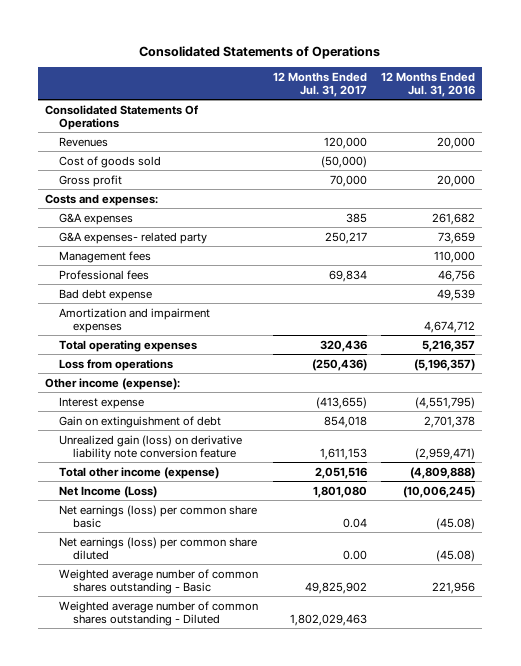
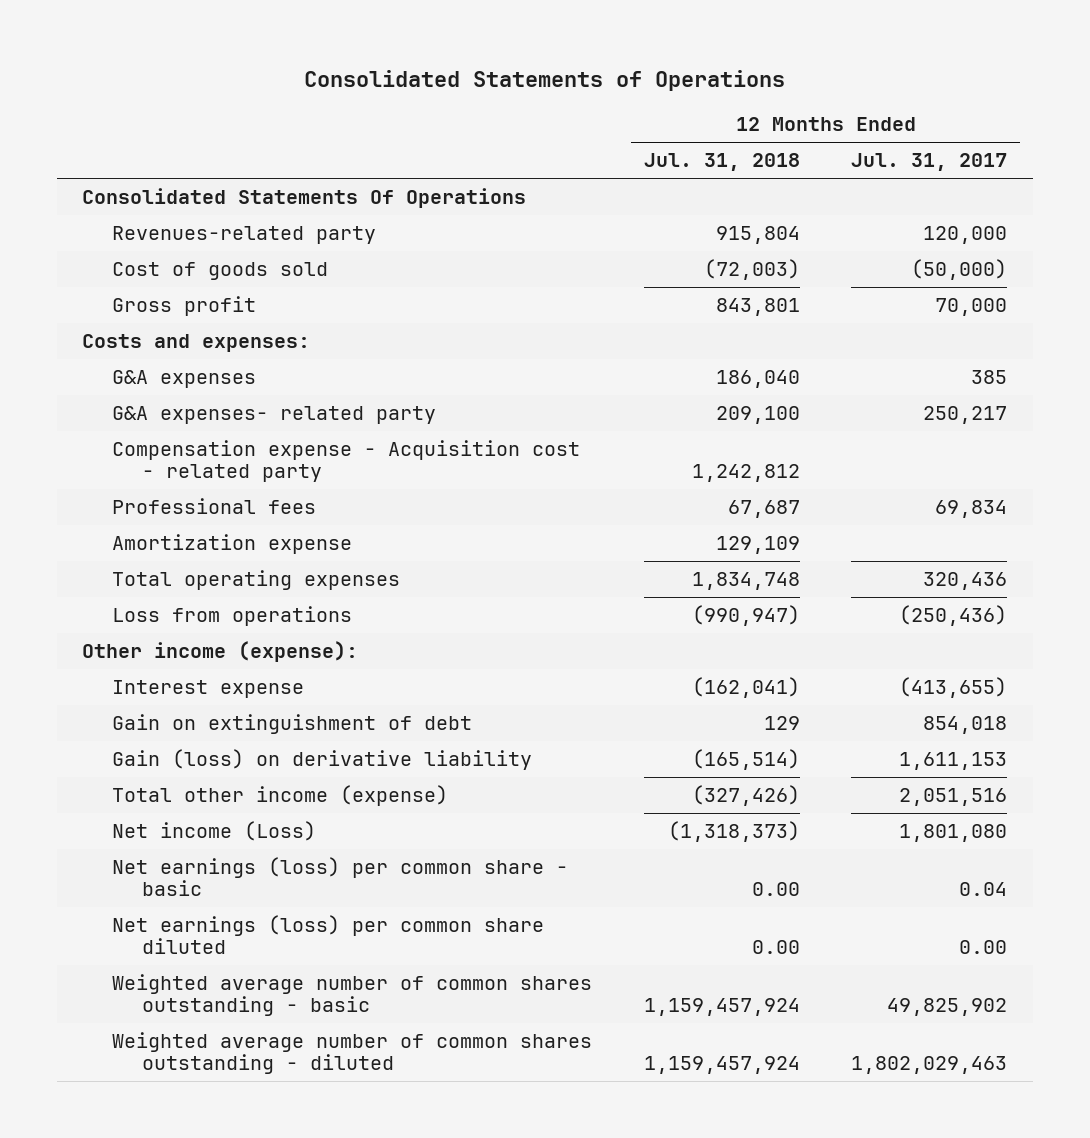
[381,71,476,97] 12 Months Ended Jul. 31, 2016 -> none
none -> [643,153,800,172] Jul. 31, 2018
[59,136,109,147] Revenues -> none
none -> [112,226,377,245] Revenues-related party
[59,250,152,263] Management fees -> none
none -> [112,440,581,483] Compensation expense - Acquisition cost - related party
[59,288,153,301] Bad debt expense -> none
[59,307,211,333] Amortization and impairment expenses -> none
none -> [112,534,353,555] Amortization expense
[59,434,243,460] Unrealized gain (loss) on derivative liability note conversion feature -> [112,749,533,771] Gain (loss) on derivative liability
[59,485,158,498] Net Income (Loss) -> [112,821,317,842] Net income (Loss)
[59,504,258,528] Net earnings (loss) per common share basic -> [112,857,569,897] Net earnings (loss) per common share - basic
[59,568,259,594] Weighted average number of common shares outstanding - Basic -> [112,974,593,1017] Weighted average number of common shares outstanding - basic
[59,600,259,626] Weighted average number of common shares outstanding - Diluted -> [112,1032,593,1075] Weighted average number of common shares outstanding - diluted

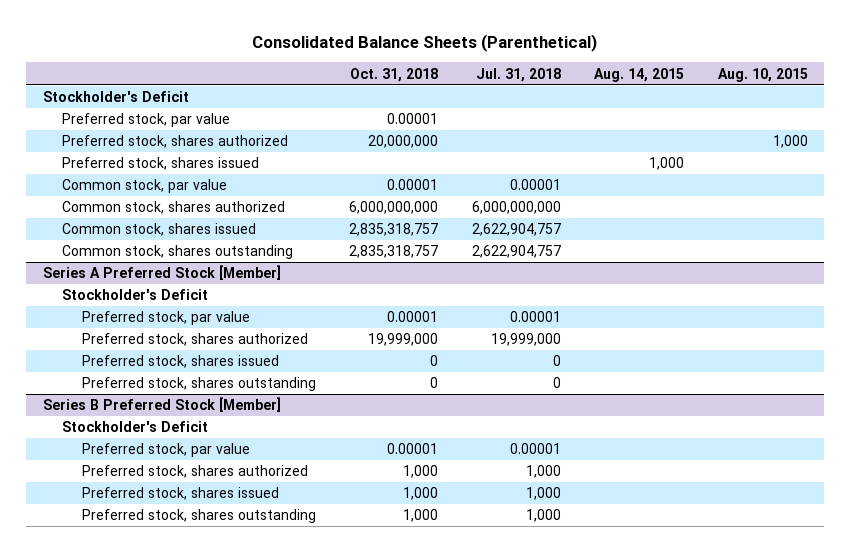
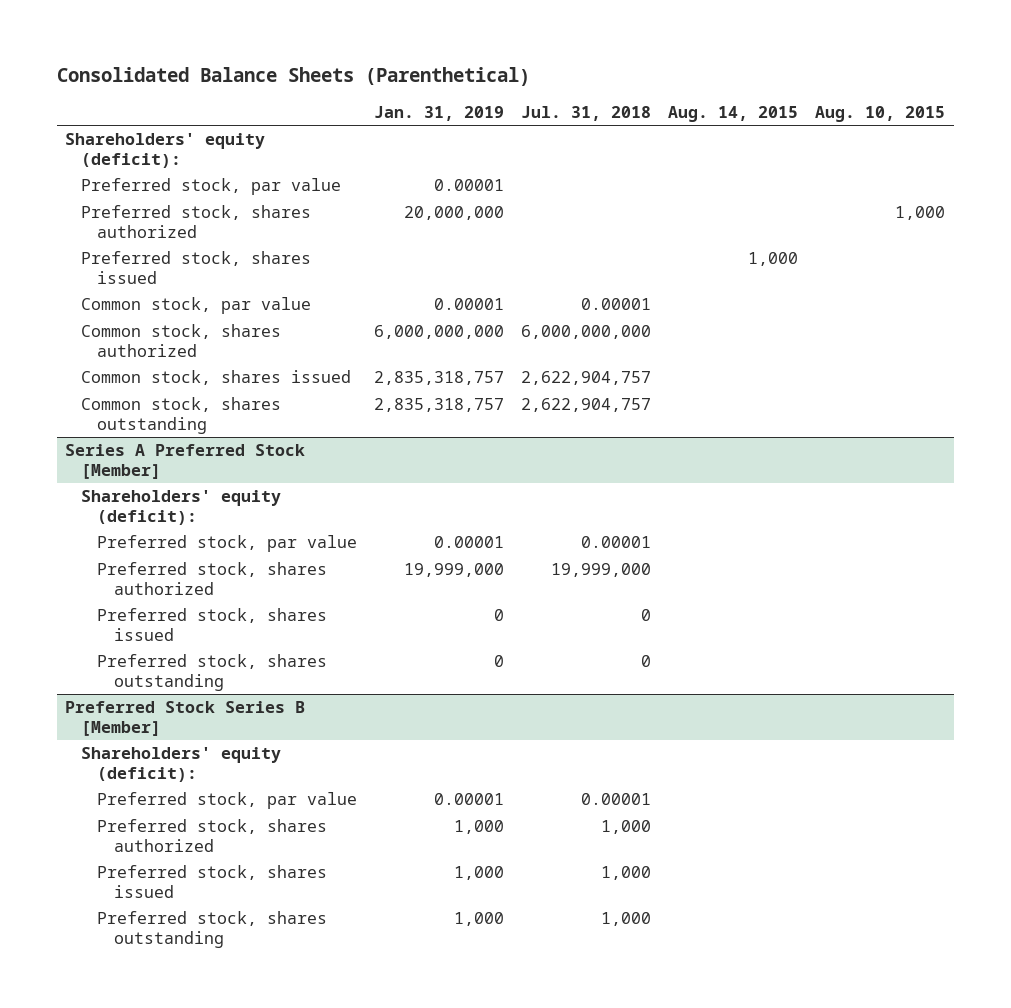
[350,67,439,82] Oct. 31, 2018 -> none
none -> [374,105,505,121] Jan. 31, 2019
[42,91,189,103] Stockholder's Deficit -> [65,133,266,168] Shareholders' equity (deficit):
[62,289,209,301] Stockholder's Deficit -> [81,490,282,525] Shareholders' equity (deficit):
[42,397,281,413] Series B Preferred Stock [Member] -> [65,701,306,736] Preferred Stock Series B [Member]
[62,421,209,433] Stockholder's Deficit -> [81,747,282,782] Shareholders' equity (deficit):

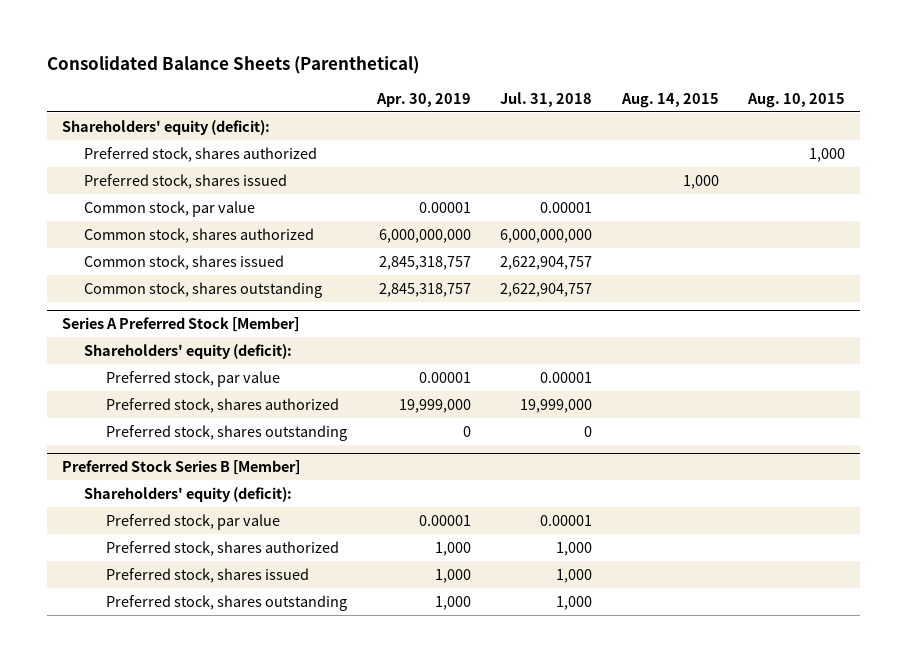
[374,105,505,121] Jan. 31, 2019 -> none
none -> [375,92,471,107] Apr. 30, 2019
[81,178,342,196] Preferred stock, par value -> none
[97,608,328,641] Preferred stock, shares issued -> none

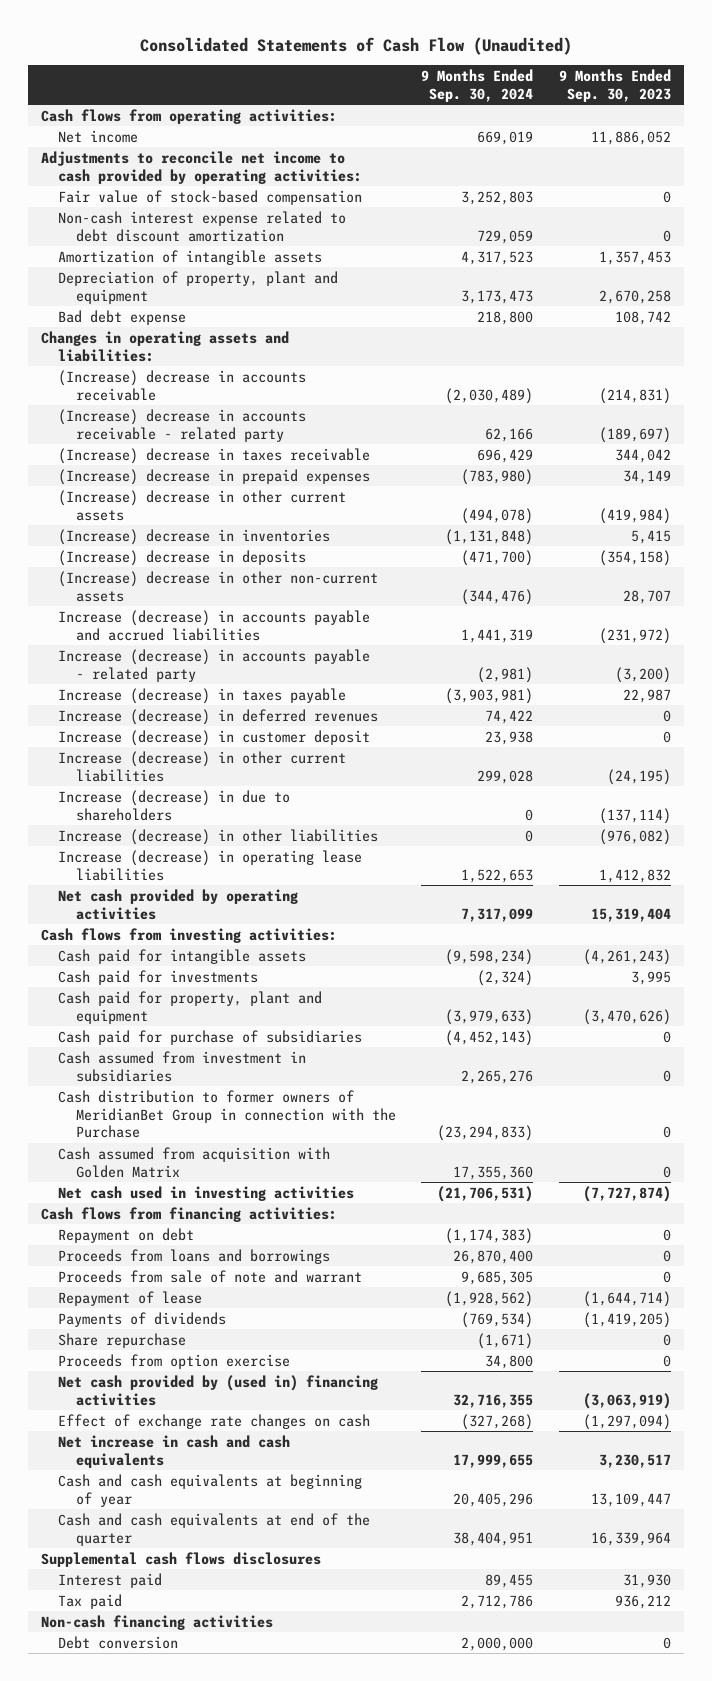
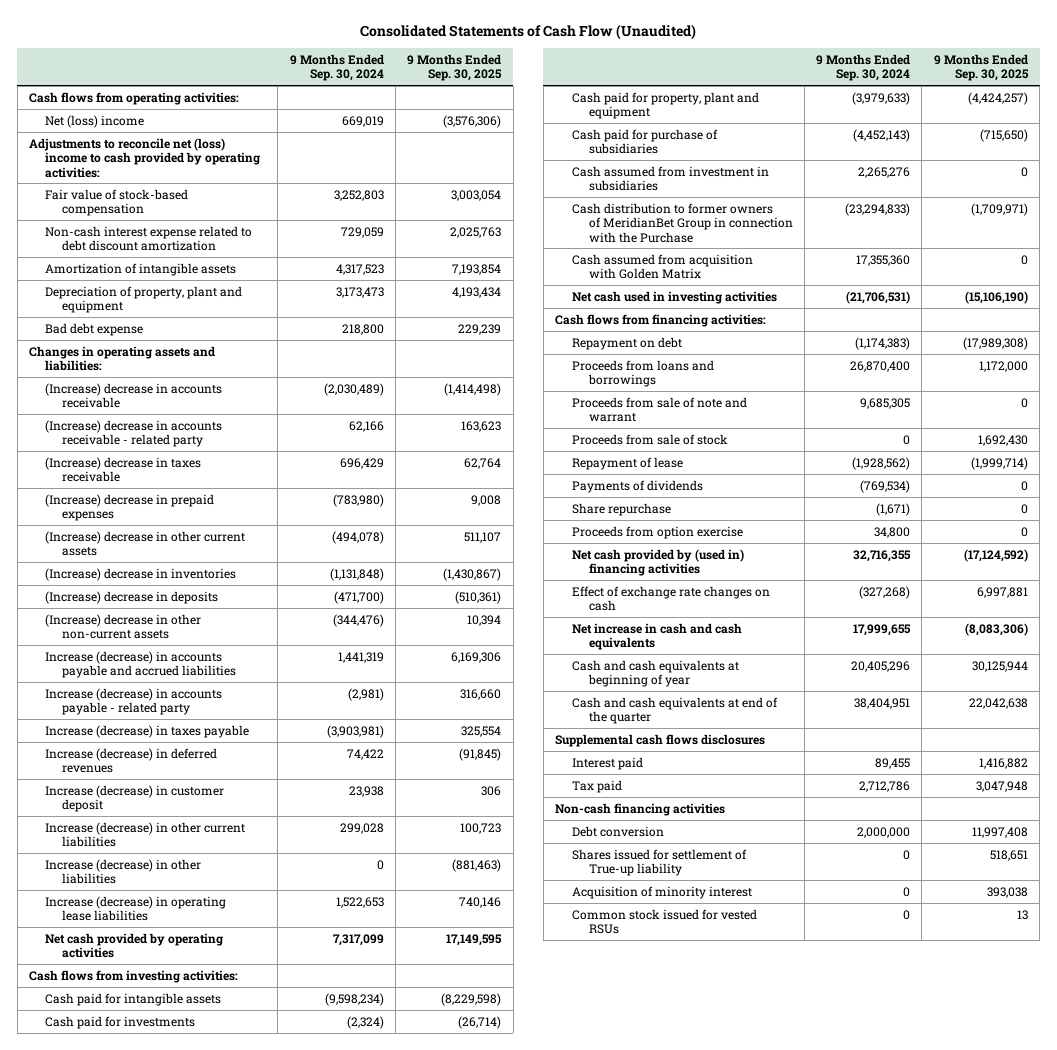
[559,68,672,102] 9 Months Ended Sep. 30, 2023 -> none
none -> [407,53,503,82] 9 Months Ended Sep. 30, 2025
[58,129,139,143] Net income -> [45,114,145,128] Net (loss) income
[41,150,363,184] Adjustments to reconcile net income to cash provided by operating activities: -> [28,137,261,178] Adjustments to reconcile net (loss) income to cash provided by operating activities:
[58,789,291,821] Increase (decrease) in due to shareholders -> none
none -> [571,433,728,445] Proceeds from sale of stock
none -> [571,848,747,877] Shares issued for settlement of True-up liability
none -> [571,885,752,899] Acquisition of minority interest
none -> [571,908,757,935] Common stock issued for vested RSUs

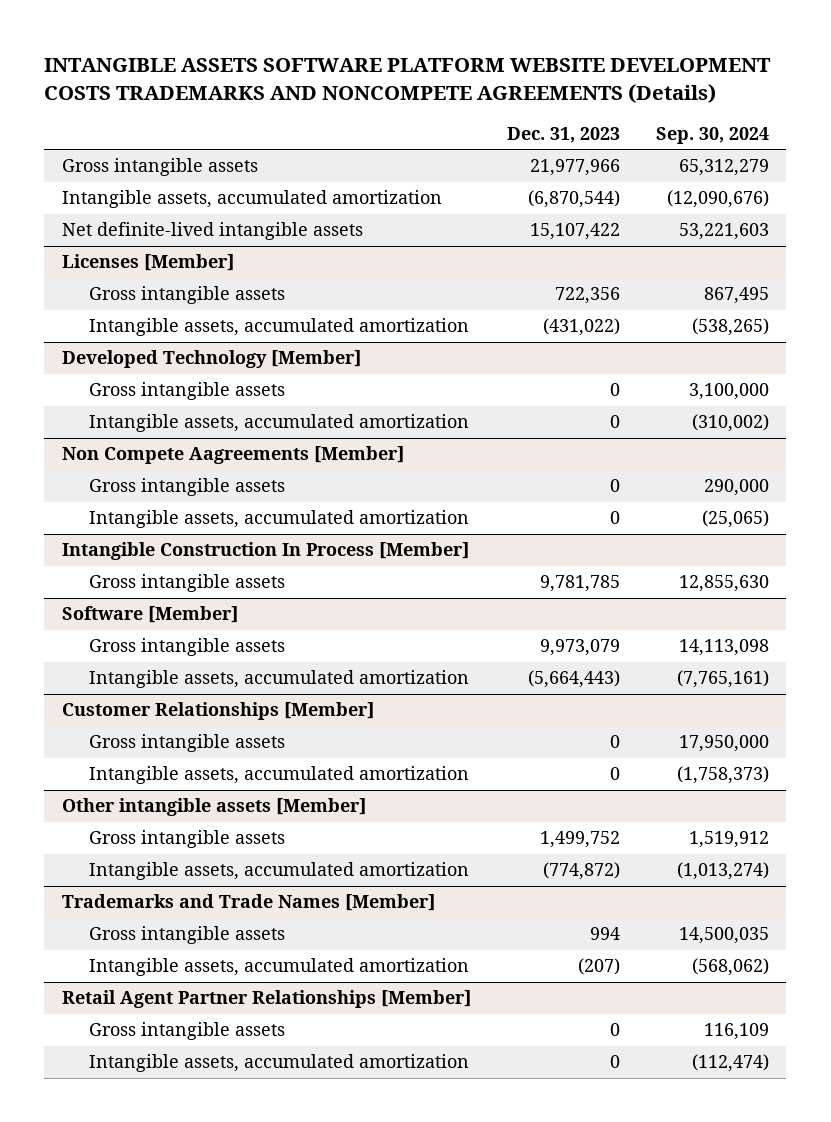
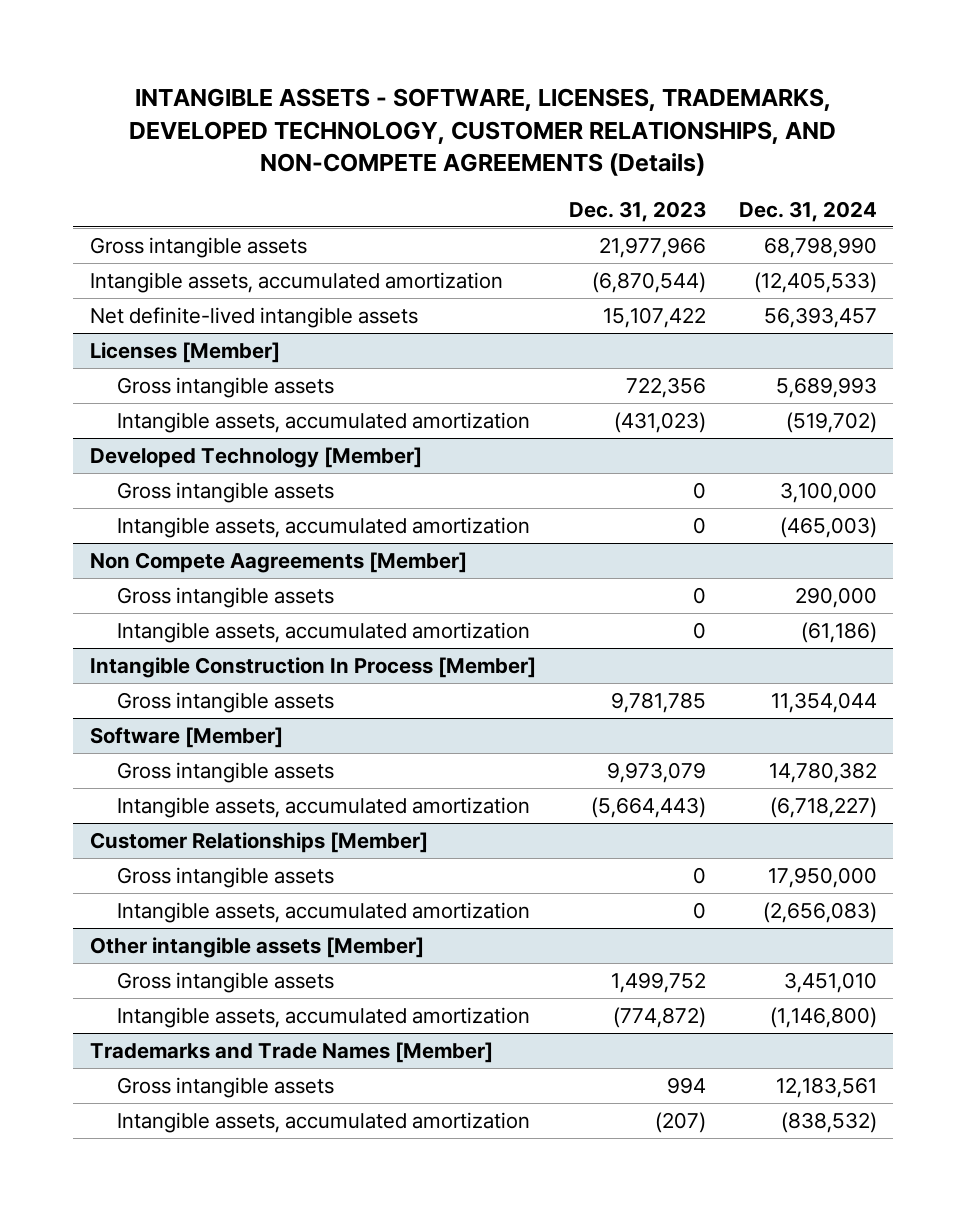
[44,58,772,103] INTANGIBLE ASSETS SOFTWARE PLATFORM WEBSITE DEVELOPMENT COSTS TRADEMARKS AND NONCOMPETE AGREEMENTS (Details) -> [129,87,837,177] INTANGIBLE ASSETS - SOFTWARE, LICENSES, TRADEMARKS, DEVELOPED TECHNOLOGY, CUSTOMER RELATIONSHIPS, AND NON-COMPETE AGREEMENTS (Details)
[655,126,769,144] Sep. 30, 2024 -> none
none -> [738,200,877,222] Dec. 31, 2024
[542,318,620,337] (431,022) -> [613,411,706,433] (431,023)
[62,990,472,1009] Retail Agent Partner Relationships [Member] -> none
[88,1022,285,1041] Gross intangible assets -> none
[88,1054,469,1073] Intangible assets, accumulated amortization -> none

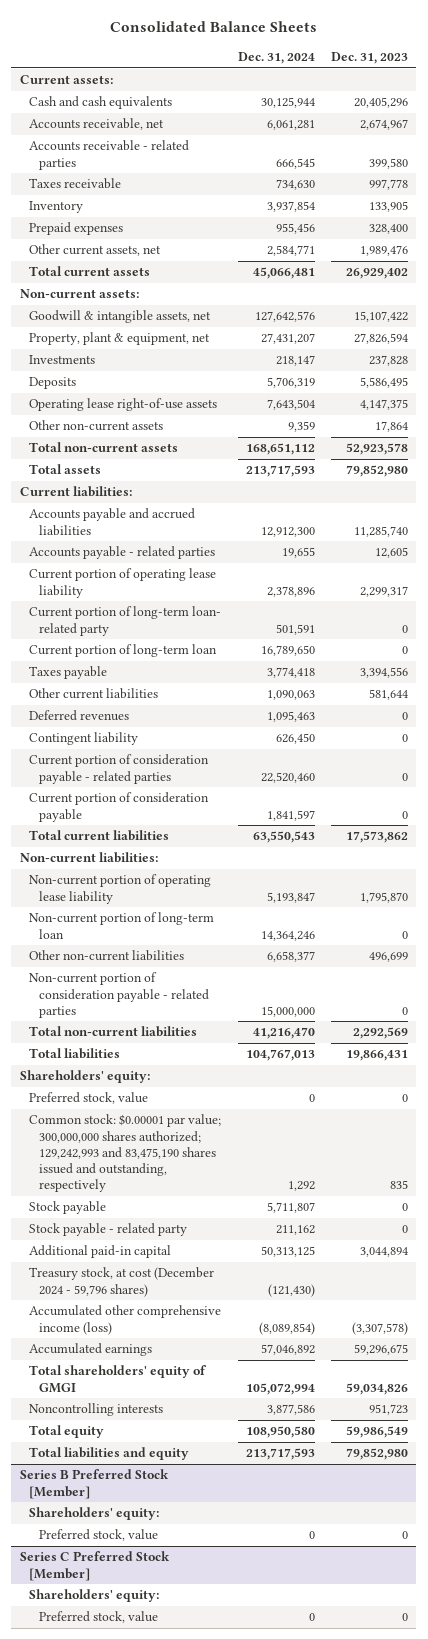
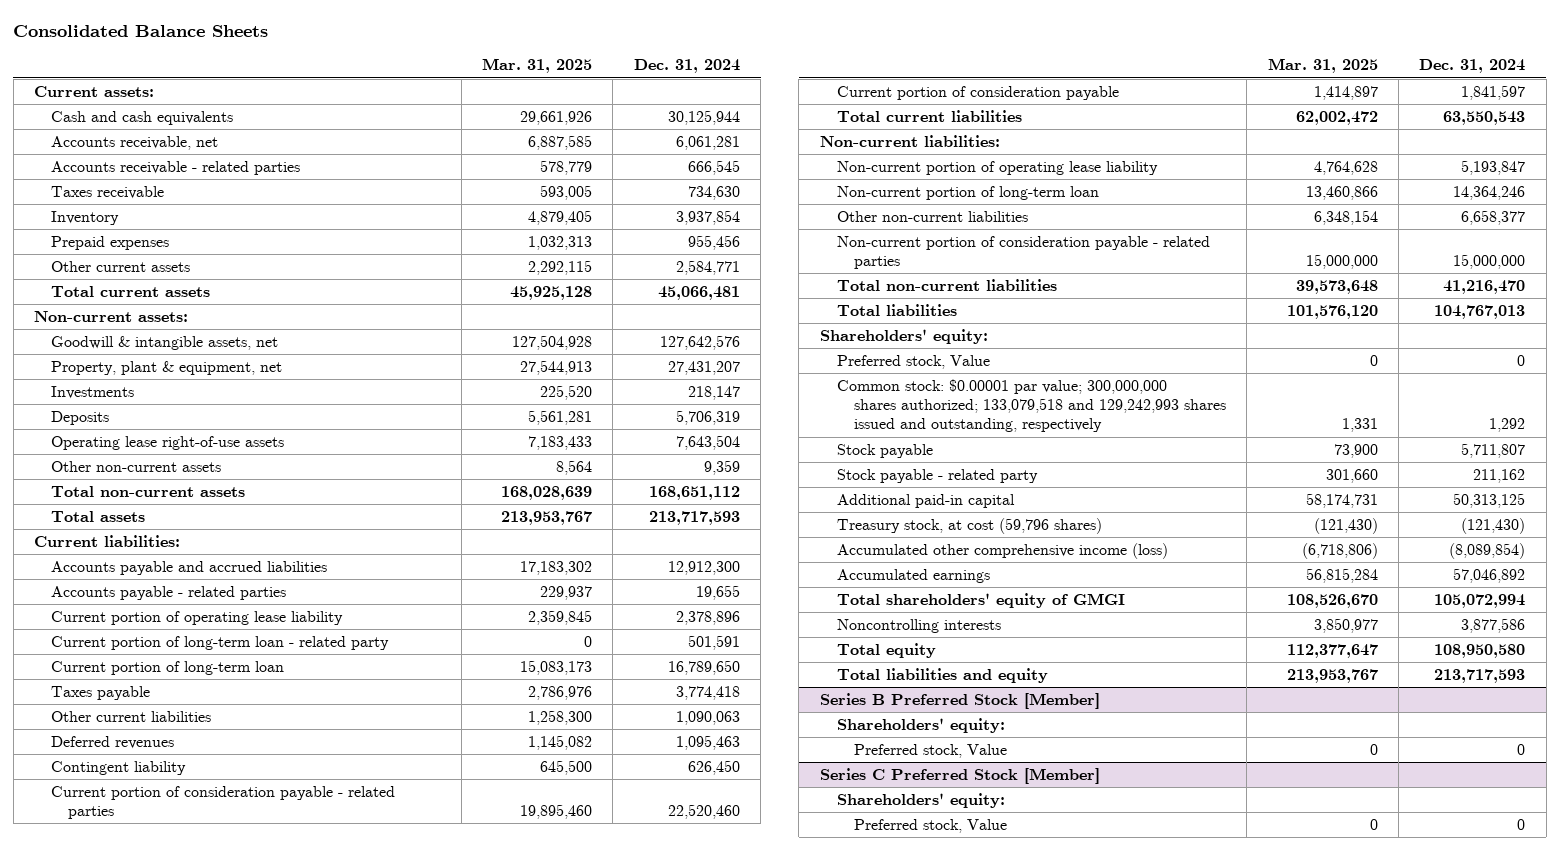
[330,52,408,65] Dec. 31, 2023 -> none
none -> [482,58,593,74] Mar. 31, 2025
[29,244,162,257] Other current assets, net -> [51,260,191,272] Other current assets
[29,606,222,636] Current portion of long-term loan- related party -> [51,635,390,650] Current portion of long-term loan - related party
[29,1092,149,1105] Preferred stock, value -> [836,354,990,369] Preferred stock, Value
[29,1114,222,1193] Common stock: $0.00001 par value; 300,000,000 shares authorized; 129,242,993 and 83,475,190 shares issued and outstanding, respectively -> [836,378,1227,433] Common stock: $0.00001 par value; 300,000,000 shares authorized; 133,079,518 and 129,242,993 shares issued and outstanding, respectively
[29,1267,215,1297] Treasury stock, at cost (December 2024 - 59,796 shares) -> [836,517,1102,534] Treasury stock, at cost (59,796 shares)
[38,1529,158,1542] Preferred stock, value -> [854,743,1008,758] Preferred stock, Value
[38,1611,158,1624] Preferred stock, value -> [854,818,1008,833] Preferred stock, Value

